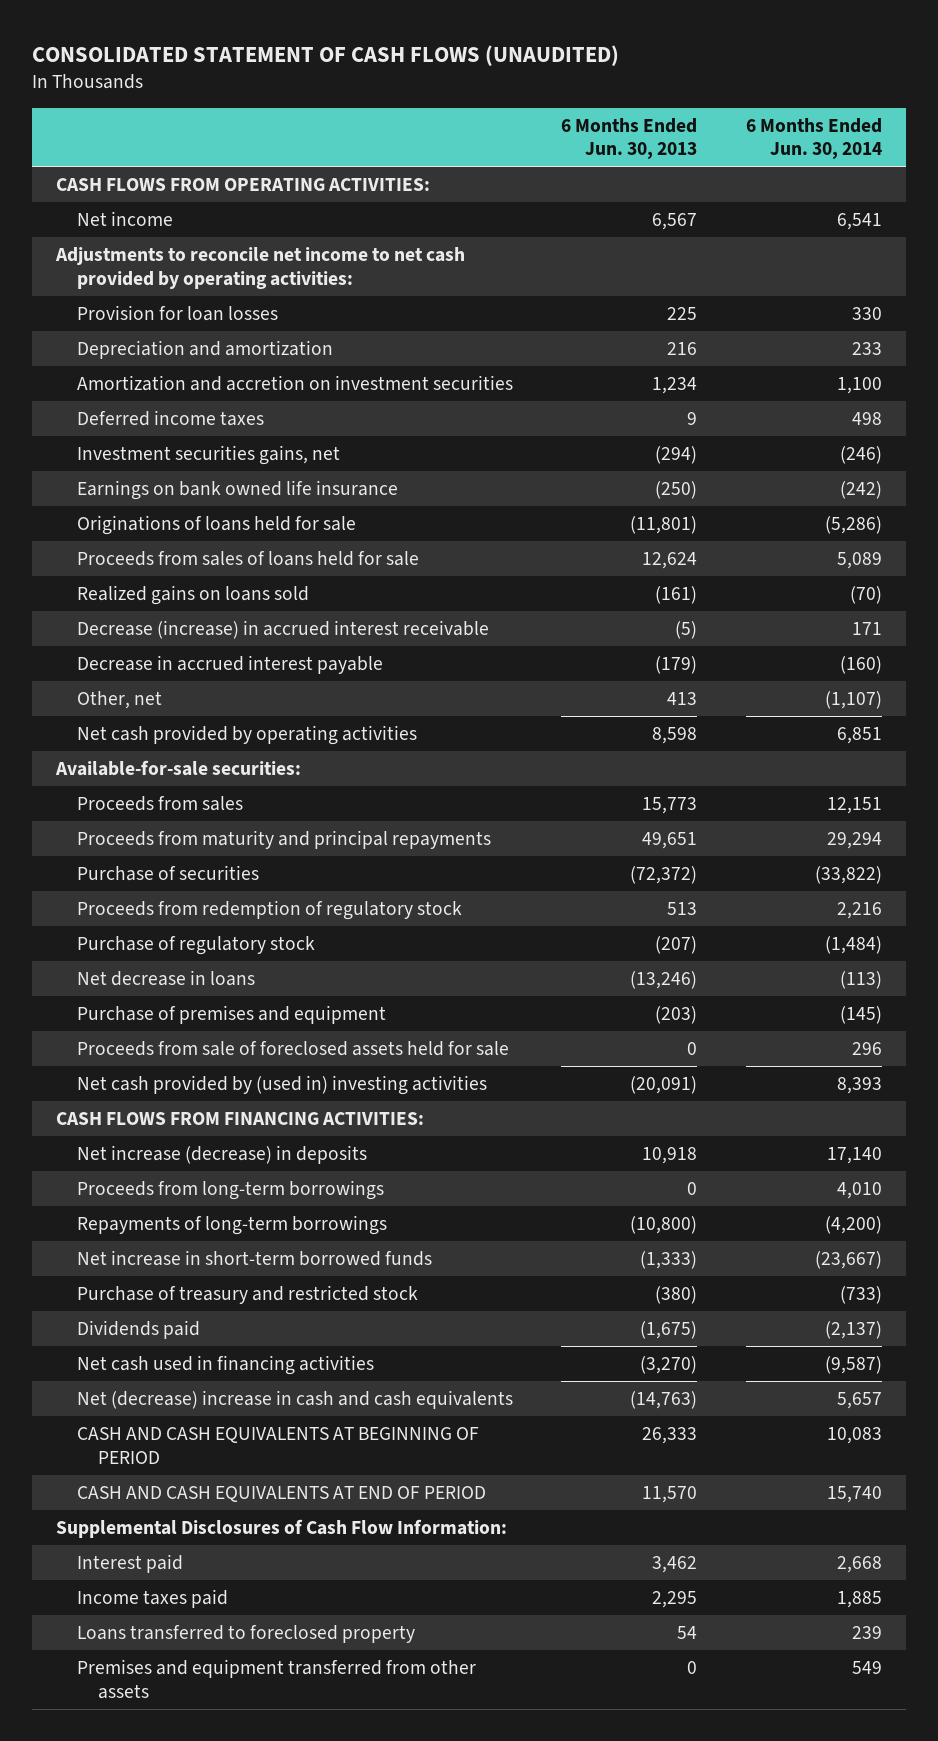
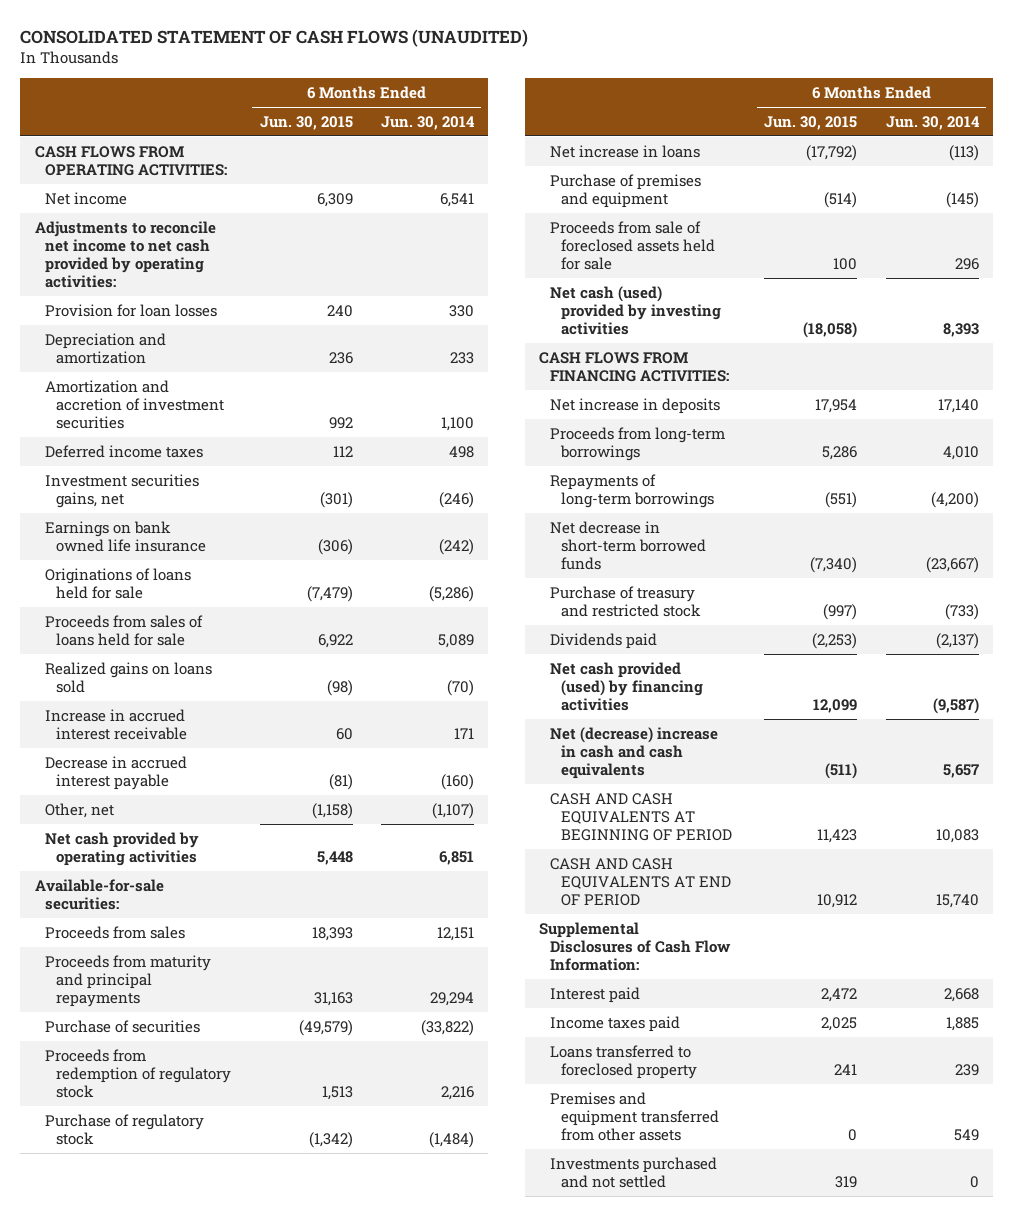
[561,117,698,160] 6 Months Ended Jun. 30, 2013 -> none
none -> [259,115,353,130] Jun. 30, 2015
[76,374,513,391] Amortization and accretion on investment securities -> [45,379,225,429] Amortization and accretion of investment securities
[76,619,489,639] Decrease (increase) in accrued interest receivable -> [45,708,188,740] Increase in accrued interest receivable
[76,969,255,986] Net decrease in loans -> [550,144,701,158] Net increase in loans
[76,1074,487,1095] Net cash provided by (used in) investing activities -> [550,285,722,335] Net cash (used) provided by investing activities
[76,1144,367,1164] Net increase (decrease) in deposits -> [550,397,721,414] Net increase in deposits
[76,1249,432,1266] Net increase in short-term borrowed funds -> [550,520,707,570] Net decrease in short-term borrowed funds
[76,1354,374,1375] Net cash used in financing activities -> [550,661,704,711] Net cash provided (used) by financing activities
none -> [550,1156,718,1188] Investments purchased and not settled

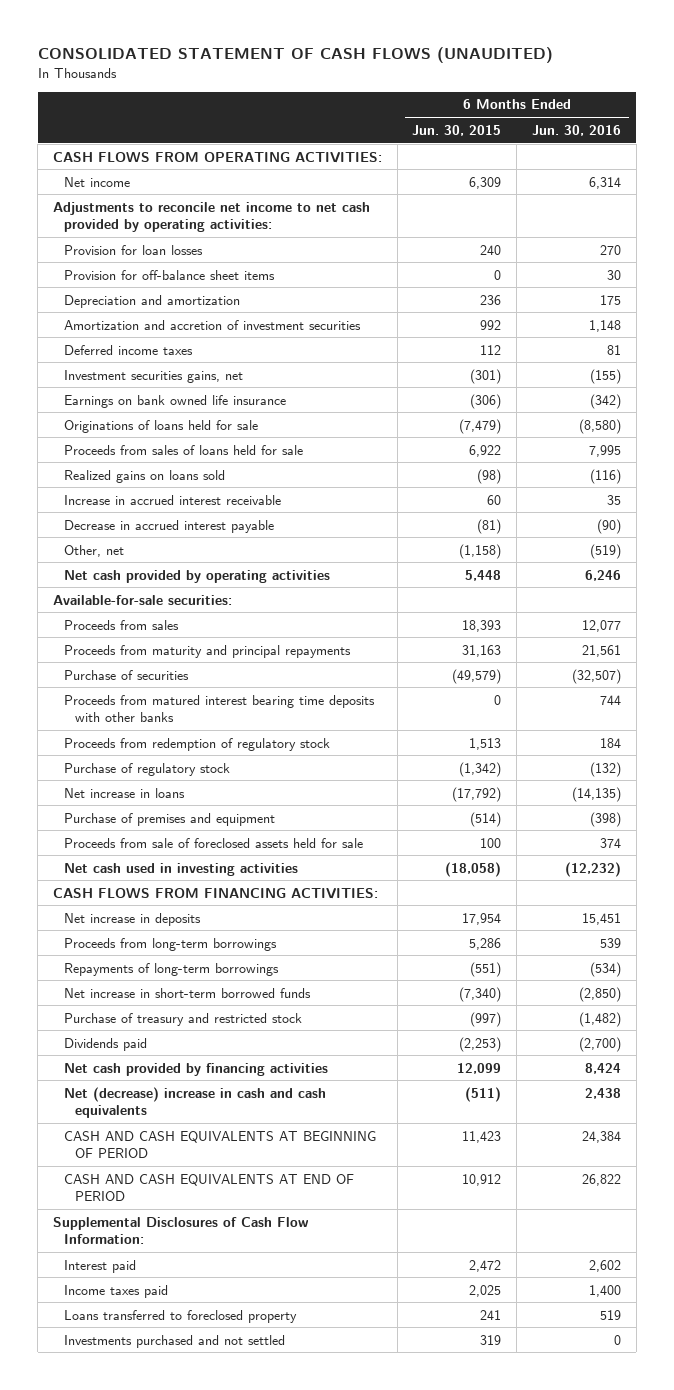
[380,115,475,130] Jun. 30, 2014 -> none
none -> [531,124,621,136] Jun. 30, 2016
none -> [63,269,275,280] Provision for off-balance sheet items
none -> [63,694,375,723] Proceeds from matured interest bearing time deposits with other banks
[550,285,722,335] Net cash (used) provided by investing activities -> [63,862,298,876] Net cash used in investing activities
[550,520,707,570] Net decrease in short-term borrowed funds -> [63,987,311,998] Net increase in short-term borrowed funds
[550,661,704,711] Net cash provided (used) by financing activities -> [63,1062,328,1076] Net cash provided by financing activities
[550,1091,720,1141] Premises and equipment transferred from other assets -> none

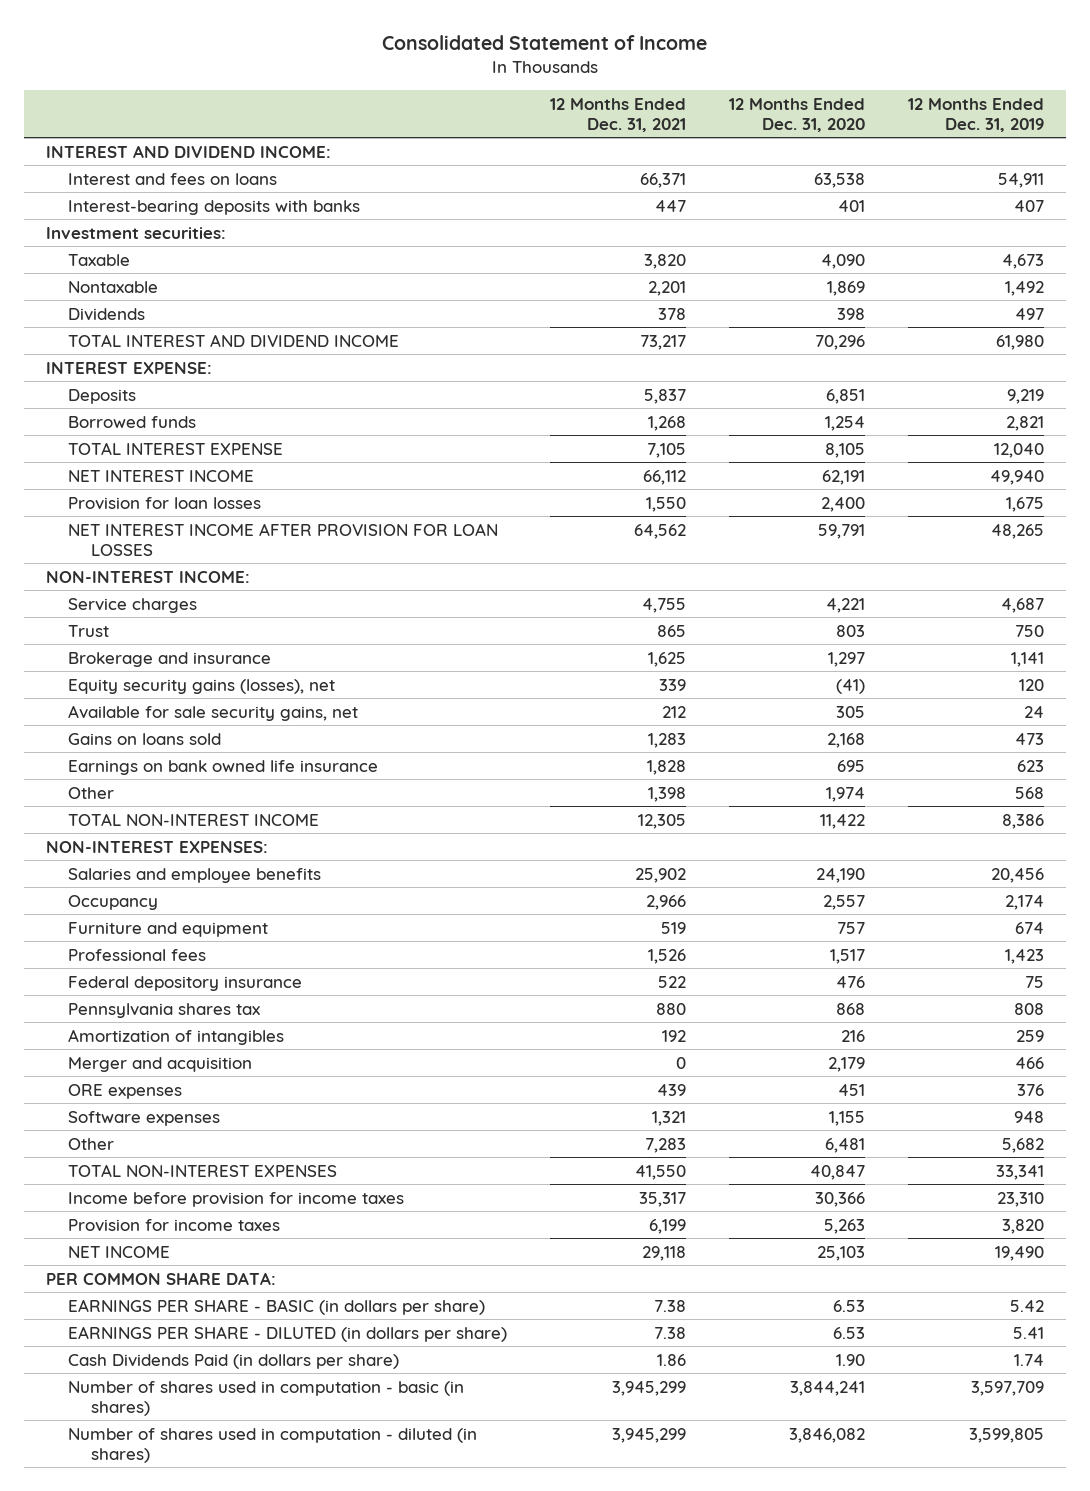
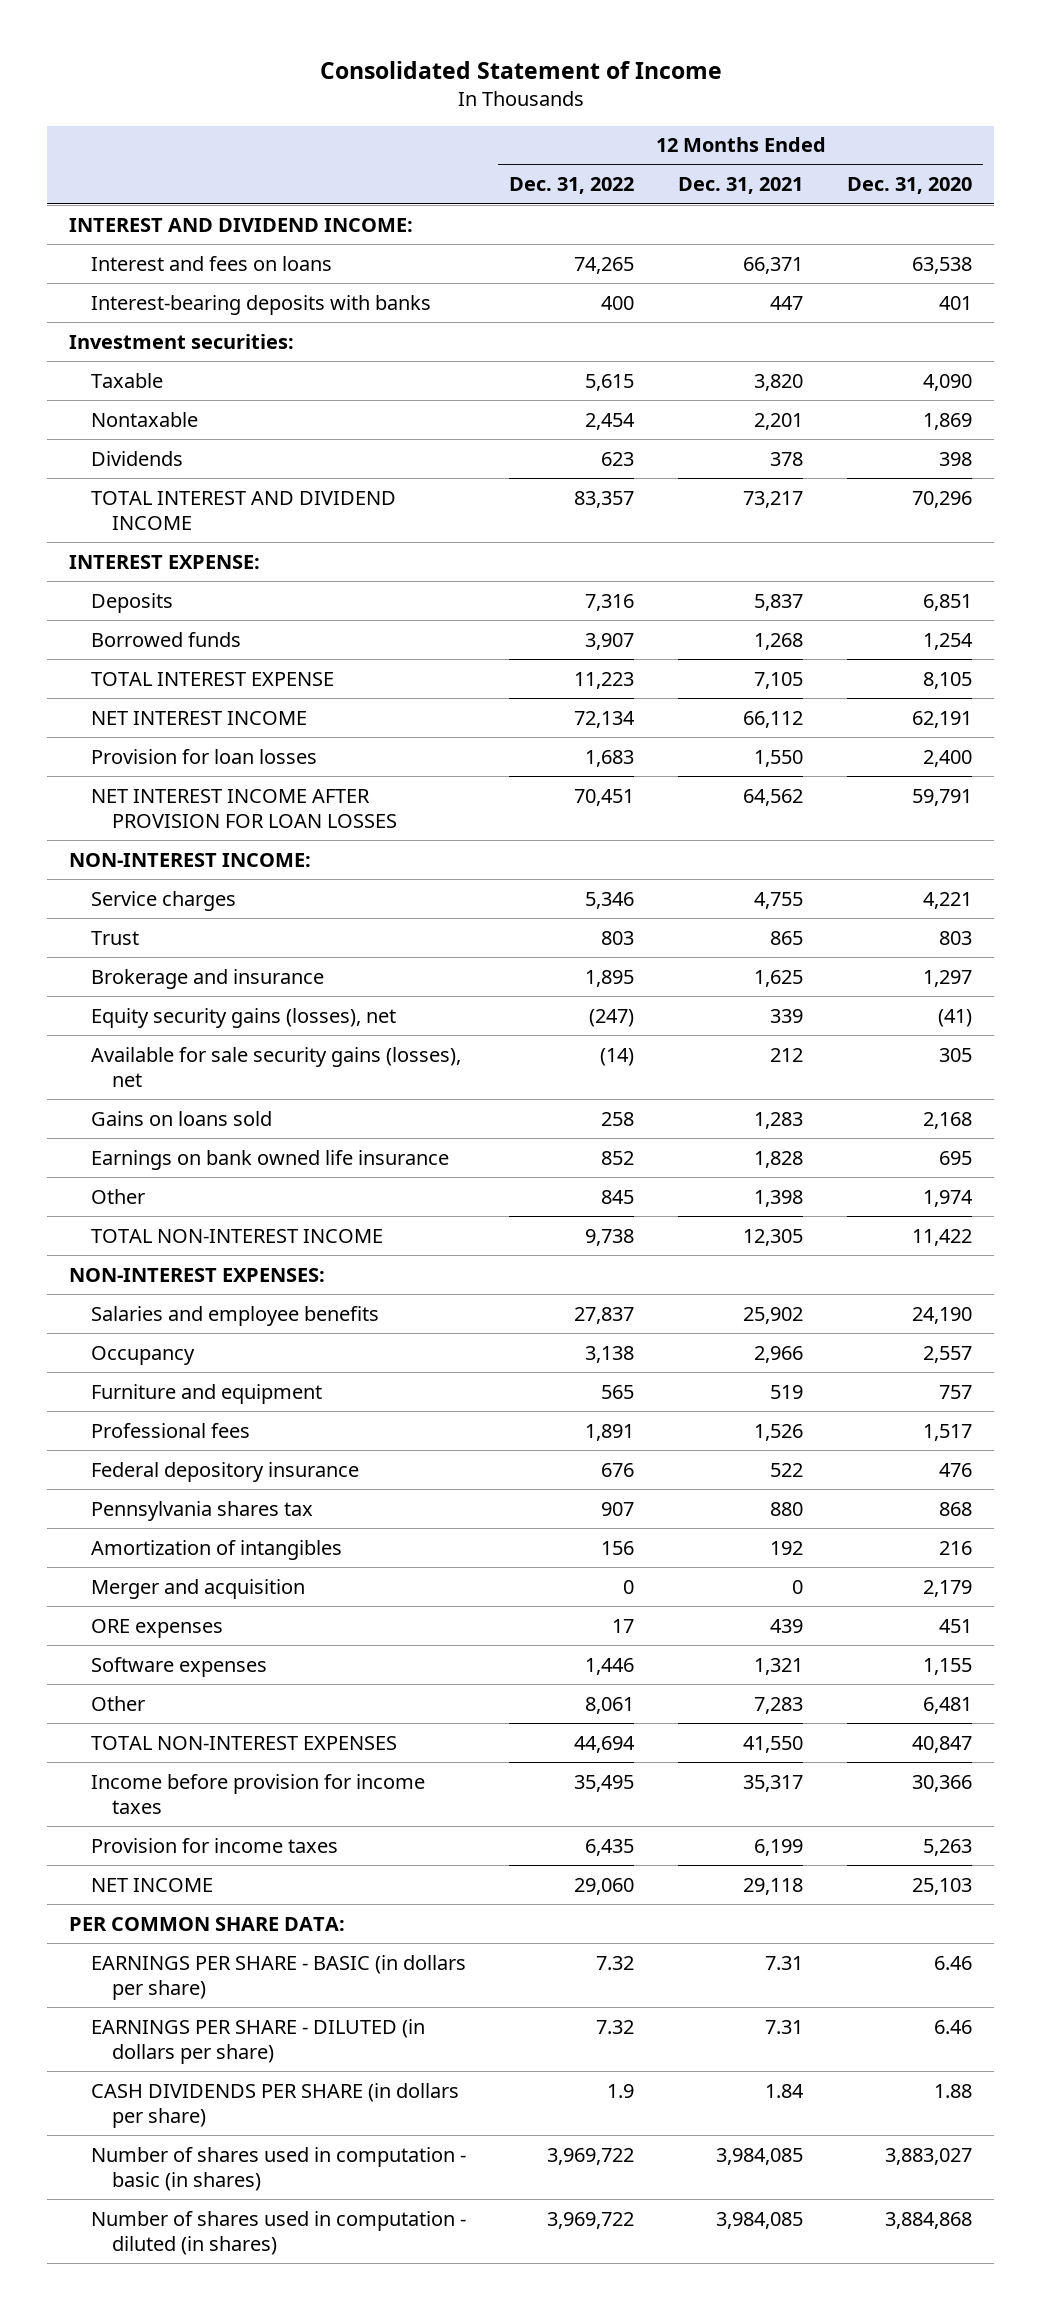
[908,97,1045,132] 12 Months Ended Dec. 31, 2019 -> none
none -> [509,177,635,195] Dec. 31, 2022
[68,704,359,721] Available for sale security gains, net -> [90,1046,461,1087] Available for sale security gains (losses), net
[654,1299,687,1312] 7.38 -> [765,1955,804,1970] 7.31
[833,1299,866,1312] 6.53 -> [933,1955,972,1970] 6.46
[654,1326,687,1339] 7.38 -> [765,2019,804,2034] 7.31
[833,1326,866,1339] 6.53 -> [933,2019,972,2034] 6.46
[68,1353,400,1369] Cash Dividends Paid (in dollars per share) -> [90,2082,459,2128] CASH DIVIDENDS PER SHARE (in dollars per share)
[657,1353,687,1366] 1.86 -> [765,2083,805,2098] 1.84
[836,1353,866,1366] 1.90 -> [933,2083,972,2098] 1.88
[612,1380,687,1396] 3,945,299 -> [716,2147,804,2165] 3,984,085
[790,1380,866,1396] 3,844,241 -> [884,2147,972,2165] 3,883,027
[612,1427,687,1443] 3,945,299 -> [716,2211,804,2229] 3,984,085
[789,1427,866,1443] 3,846,082 -> [884,2211,972,2229] 3,884,868

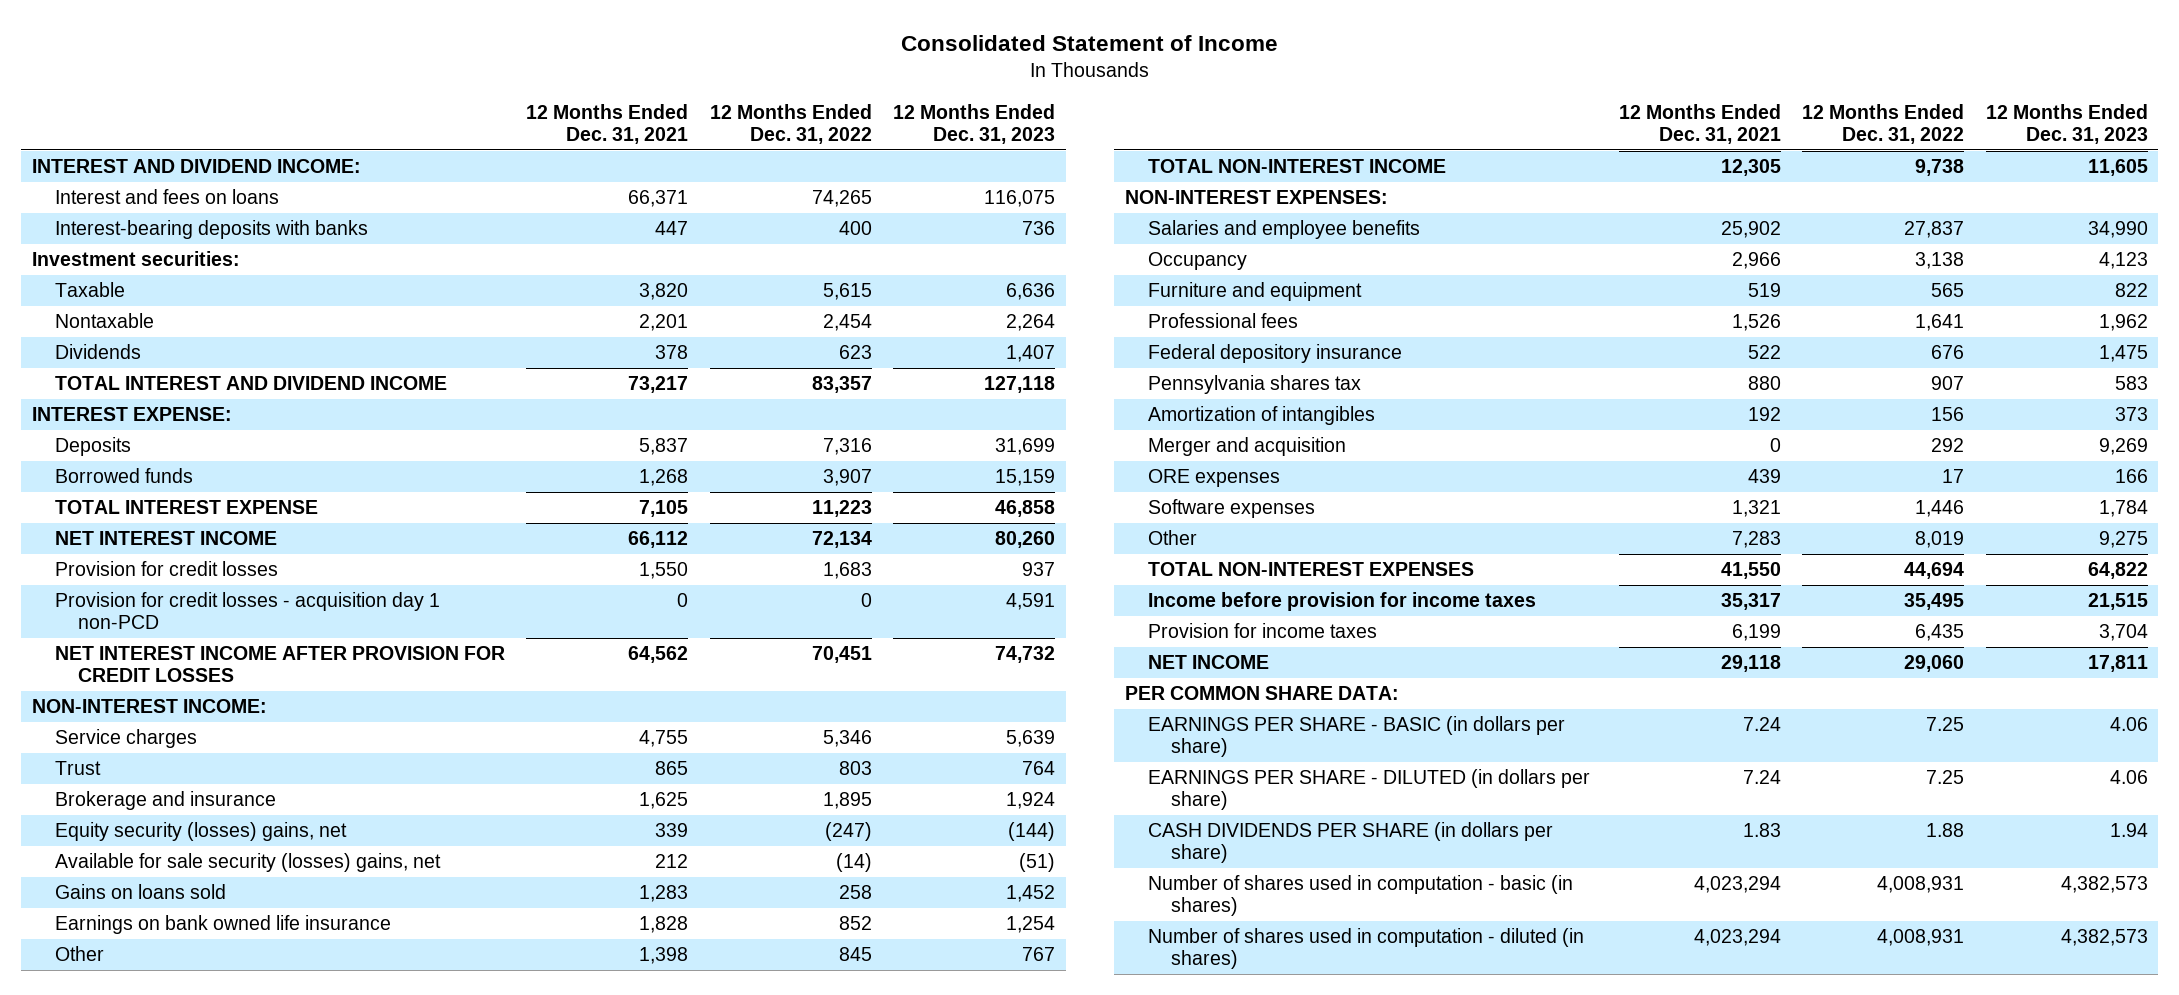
[846,177,972,195] Dec. 31, 2020 -> none
none -> [892,103,1055,144] 12 Months Ended Dec. 31, 2023
[90,748,317,764] Provision for loan losses -> [54,560,278,576] Provision for credit losses
none -> [54,591,440,630] Provision for credit losses - acquisition day 1 non-PCD
[90,788,398,828] NET INTEREST INCOME AFTER PROVISION FOR LOAN LOSSES -> [54,645,505,683] NET INTEREST INCOME AFTER PROVISION FOR CREDIT LOSSES
[90,1007,396,1028] Equity security gains (losses), net -> [54,821,347,841] Equity security (losses) gains, net
[90,1046,461,1087] Available for sale security gains (losses), net -> [54,852,441,872] Available for sale security (losses) gains, net
[585,1423,635,1441] 1,891 -> [1915,313,1965,331] 1,641
[623,1579,635,1594] 0 -> [1931,437,1965,452] 292
[585,1696,635,1714] 8,061 -> [1915,530,1965,548] 8,019
[596,1955,635,1970] 7.32 -> [1926,716,1965,731] 7.25
[765,1955,804,1970] 7.31 -> [1742,716,1781,731] 7.24
[596,2019,635,2034] 7.32 -> [1926,769,1965,784] 7.25
[765,2019,804,2034] 7.31 -> [1742,769,1781,784] 7.24
[607,2083,635,2098] 1.9 -> [1926,822,1965,837] 1.88
[765,2083,805,2098] 1.84 -> [1742,822,1781,837] 1.83
[547,2147,635,2165] 3,969,722 -> [1877,875,1965,893] 4,008,931
[716,2147,804,2165] 3,984,085 -> [1693,875,1781,893] 4,023,294
[547,2211,635,2229] 3,969,722 -> [1877,928,1965,946] 4,008,931
[716,2211,804,2229] 3,984,085 -> [1693,928,1781,946] 4,023,294

